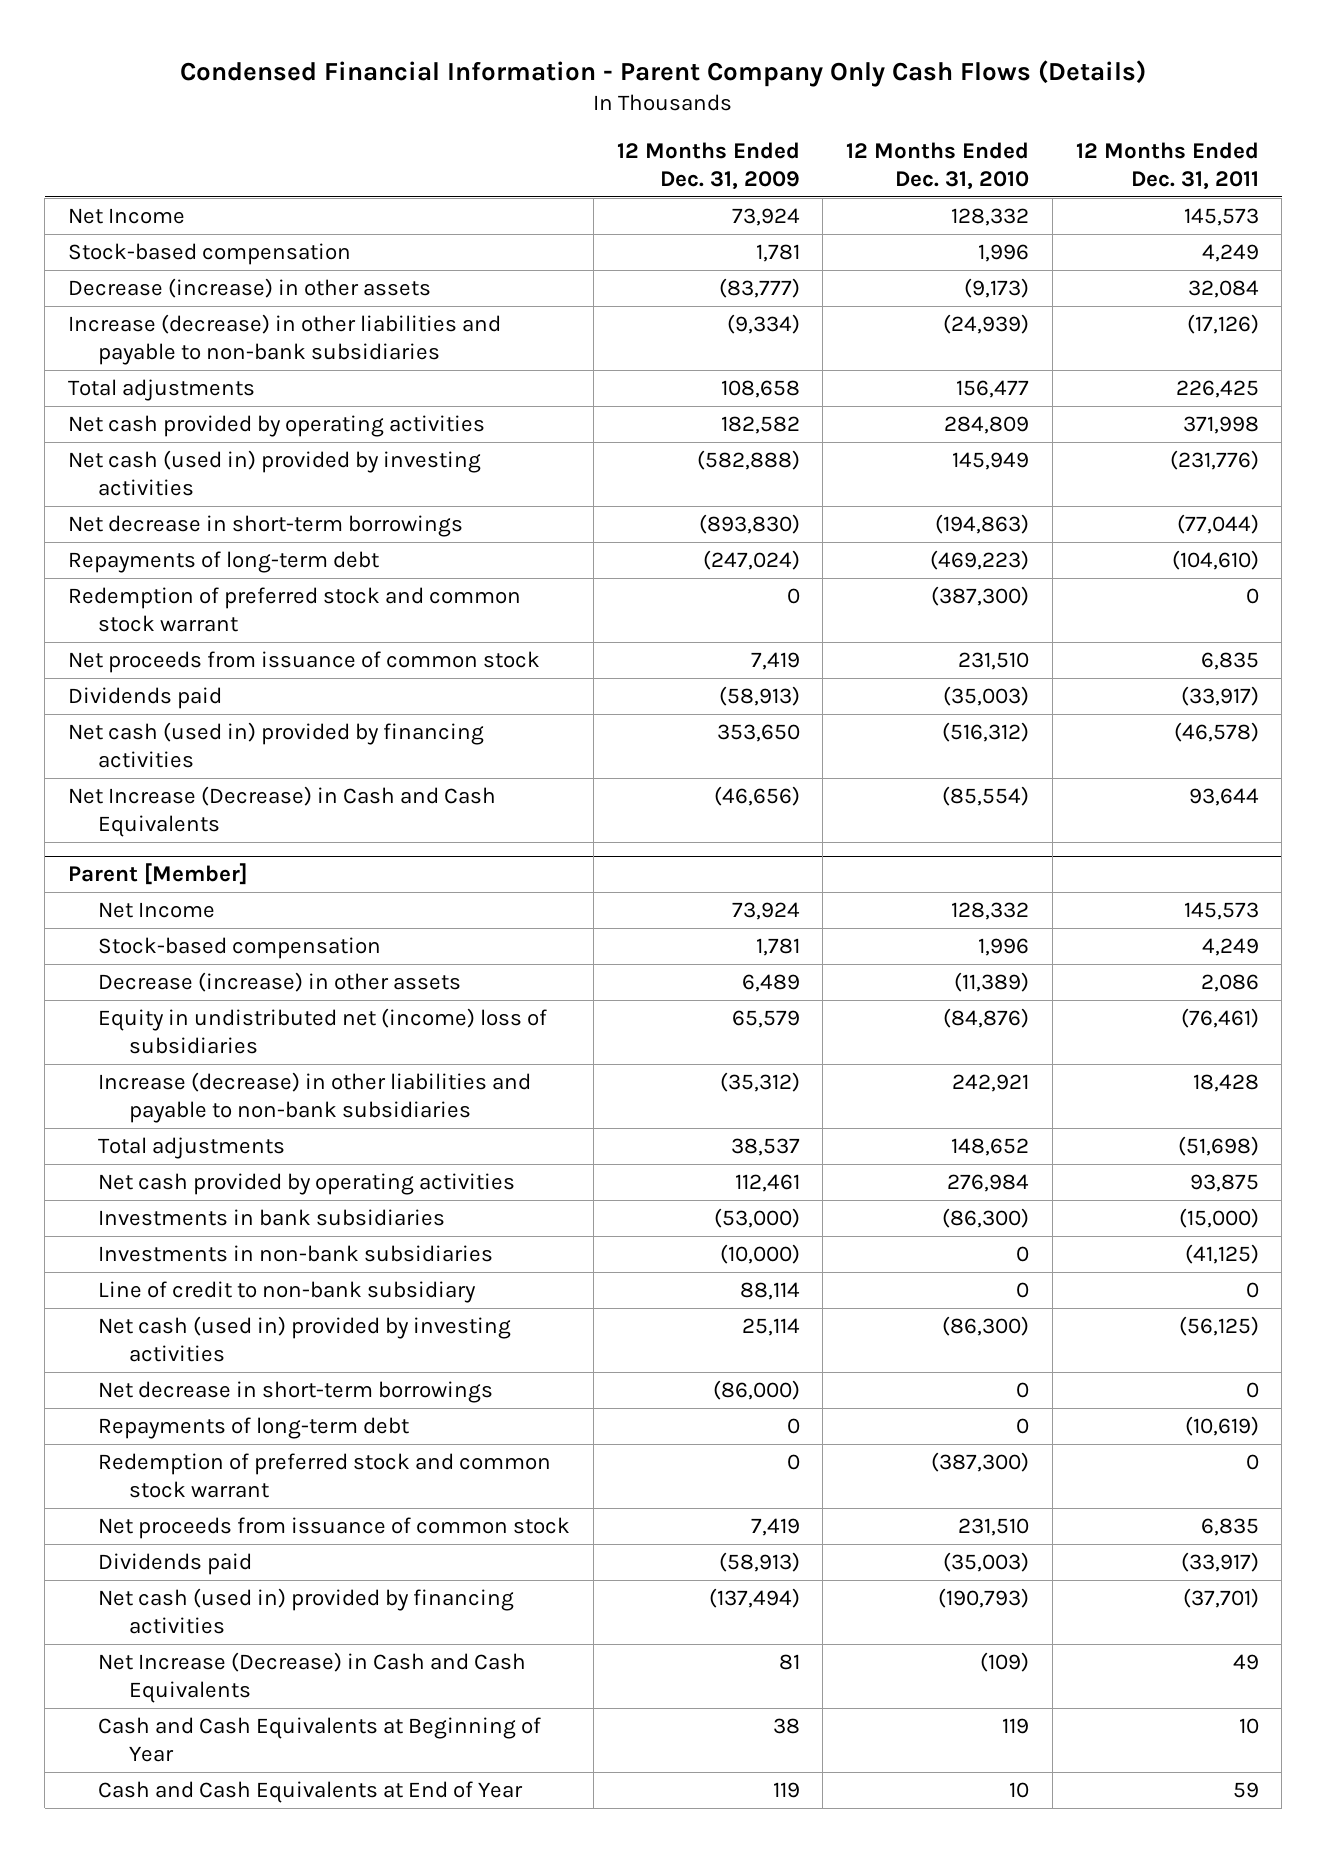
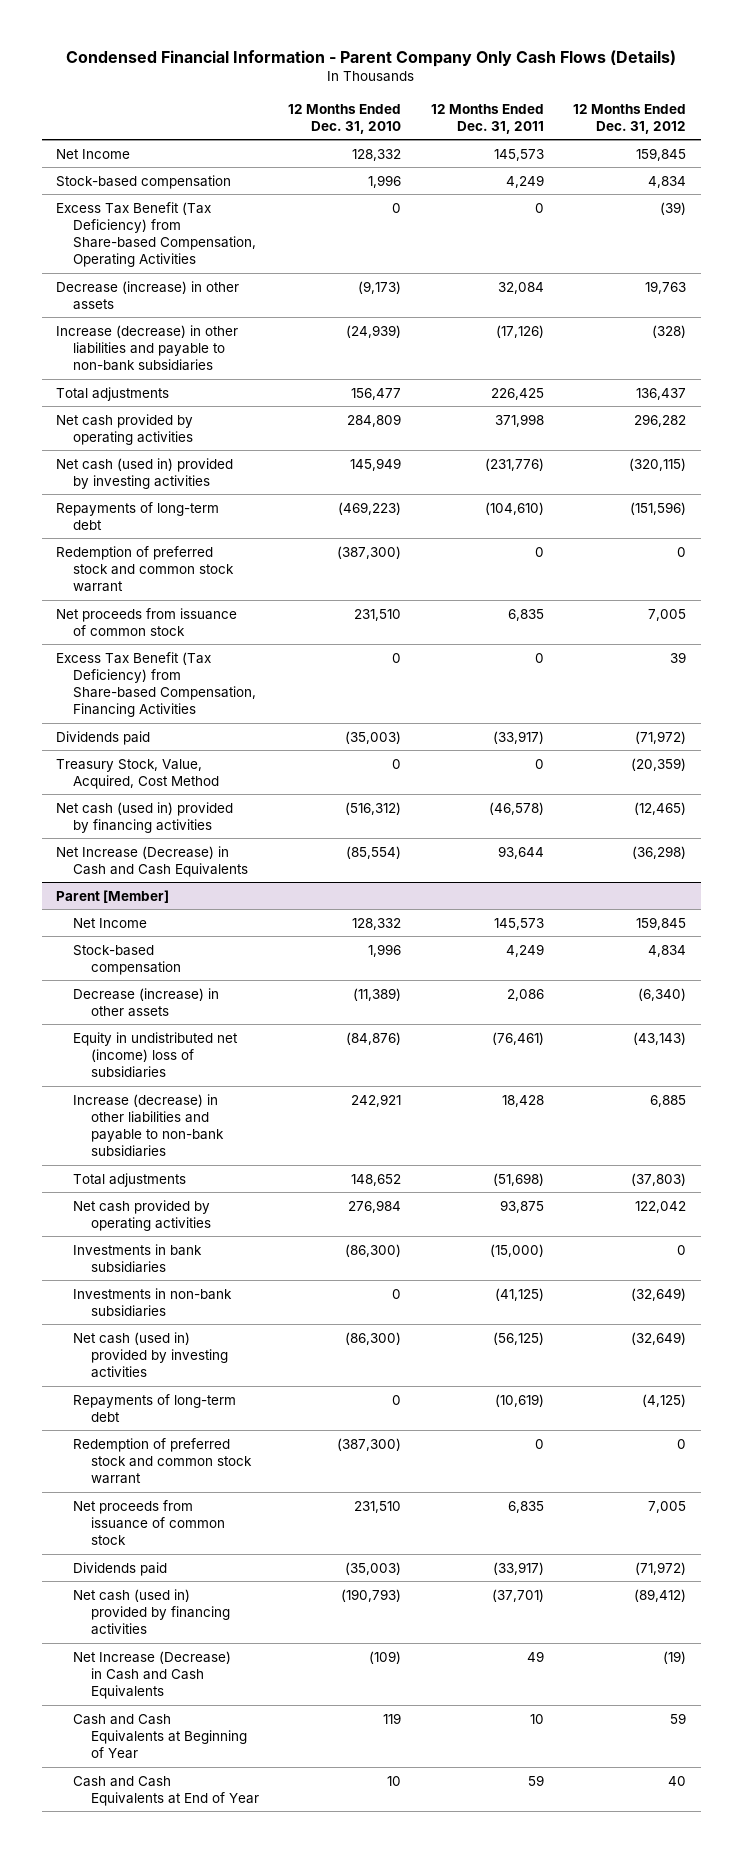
[616,141,800,191] 12 Months Ended Dec. 31, 2009 -> none
none -> [573,103,687,134] 12 Months Ended Dec. 31, 2012
none -> [56,201,257,268] Excess Tax Benefit (Tax Deficiency) from Share-based Compensation, Operating Activities
[67,514,463,537] Net decrease in short-term borrowings -> none
none -> [56,651,257,718] Excess Tax Benefit (Tax Deficiency) from Share-based Compensation, Financing Activities
none -> [56,758,220,789] Treasury Stock, Value, Acquired, Cost Method
[98,1280,477,1303] Line of credit to non-bank subsidiary -> none
[98,1380,494,1403] Net decrease in short-term borrowings -> none

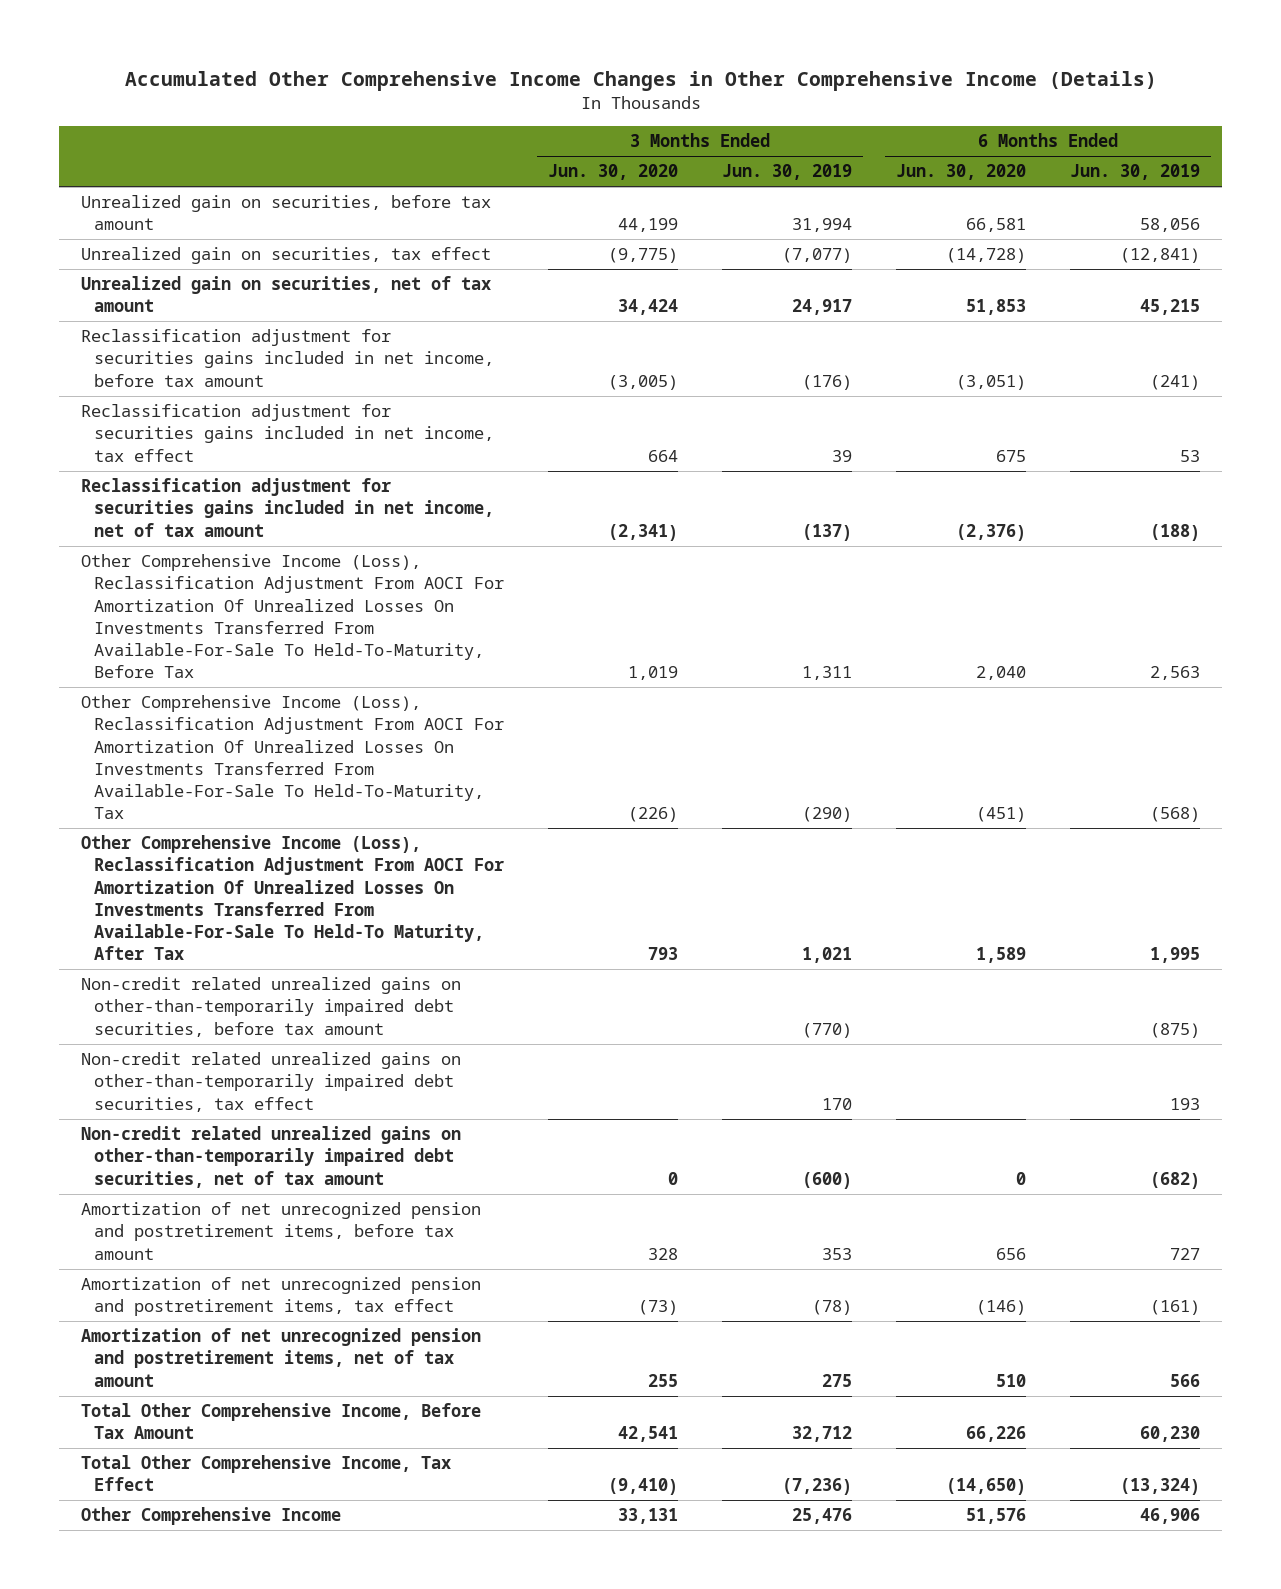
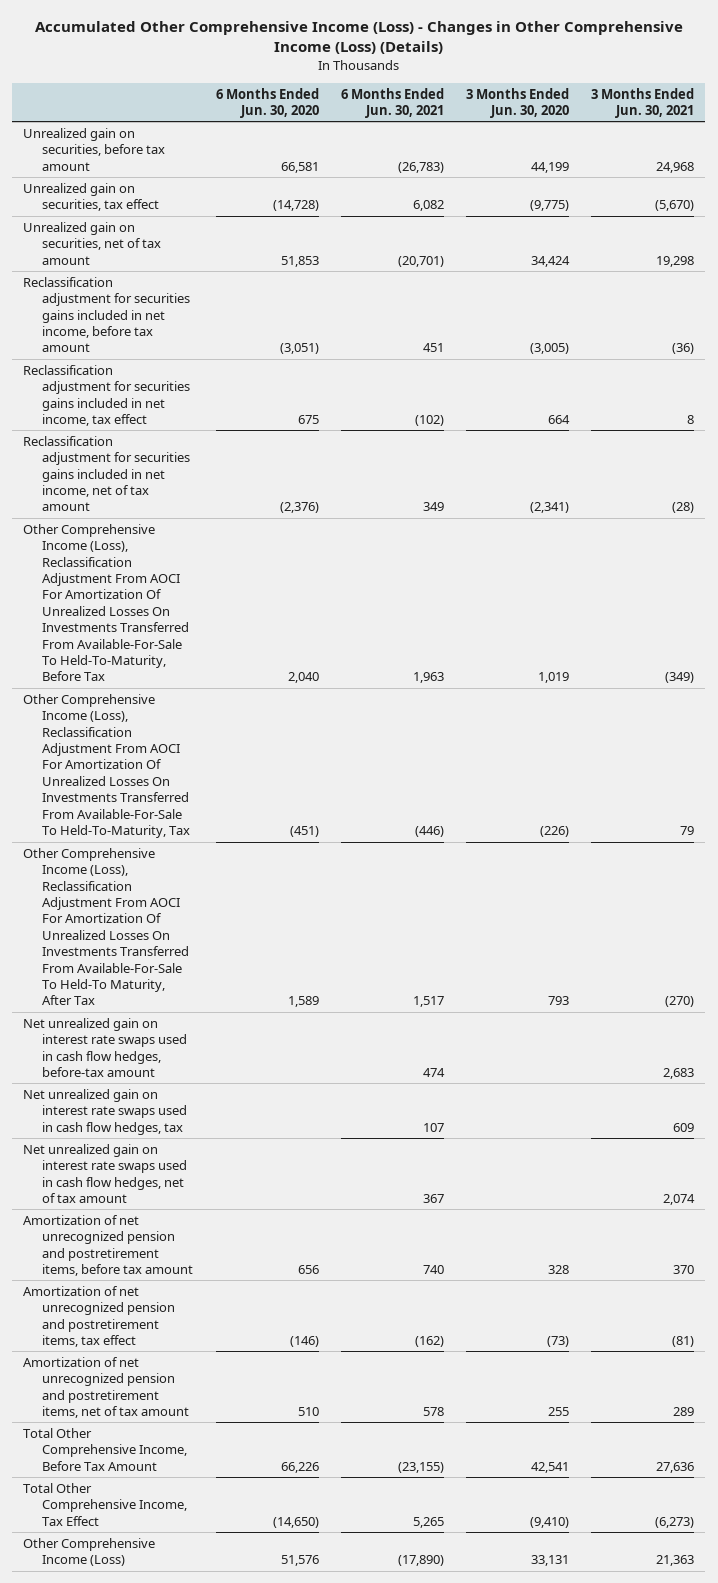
[124,70,1157,91] Accumulated Other Comprehensive Income Changes in Other Comprehensive Income (Details) -> [34,21,683,55] Accumulated Other Comprehensive Income (Loss) - Changes in Other Comprehensive Income (Loss) (Details)
[722,164,853,181] Jun. 30, 2019 -> none
[1070,164,1201,181] Jun. 30, 2019 -> none
none -> [340,87,444,119] 6 Months Ended Jun. 30, 2021
none -> [591,87,695,119] 3 Months Ended Jun. 30, 2021
[81,977,462,1037] Non-credit related unrealized gains on other-than-temporarily impaired debt securities, before tax amount -> none
[81,1052,462,1112] Non-credit related unrealized gains on other-than-temporarily impaired debt securities, tax effect -> none
[81,1126,462,1188] Non-credit related unrealized gains on other-than-temporarily impaired debt securities, net of tax amount -> none
none -> [23,1017,188,1078] Net unrealized gain on interest rate swaps used in cash flow hedges, before-tax amount
none -> [23,1088,188,1135] Net unrealized gain on interest rate swaps used in cash flow hedges, tax
none -> [23,1143,188,1204] Net unrealized gain on interest rate swaps used in cash flow hedges, net of tax amount
[81,1507,342,1526] Other Comprehensive Income -> [23,1537,156,1567] Other Comprehensive Income (Loss)

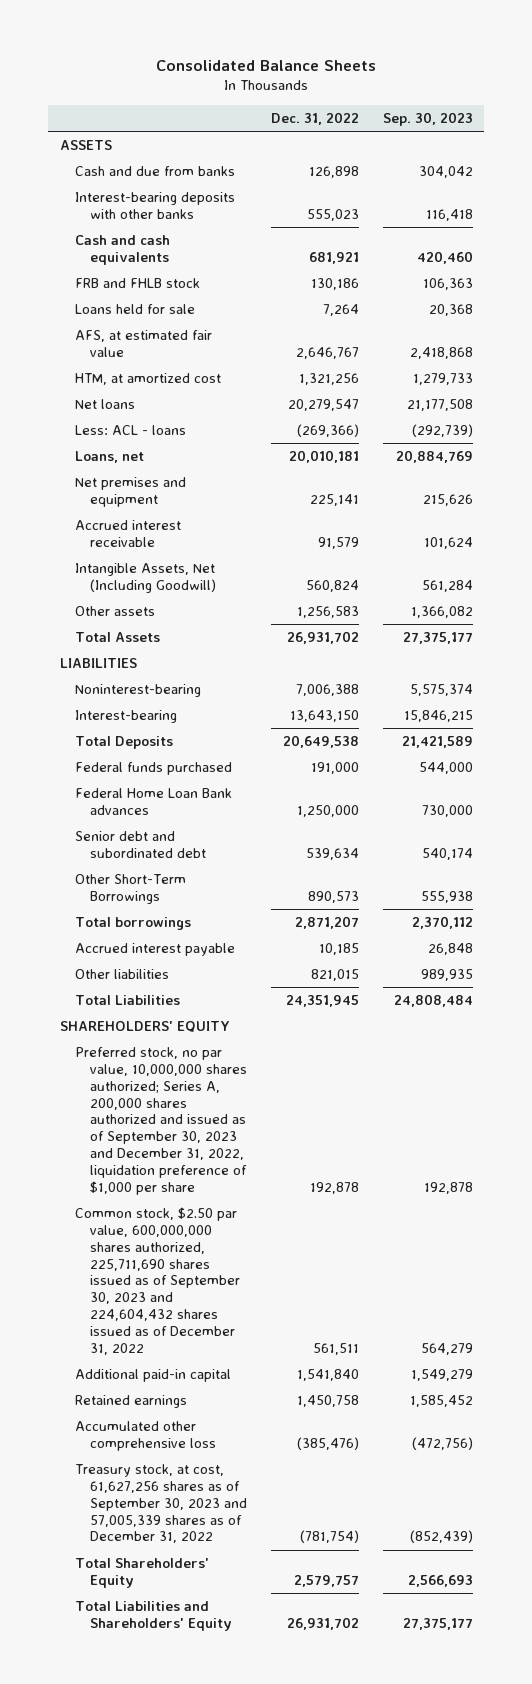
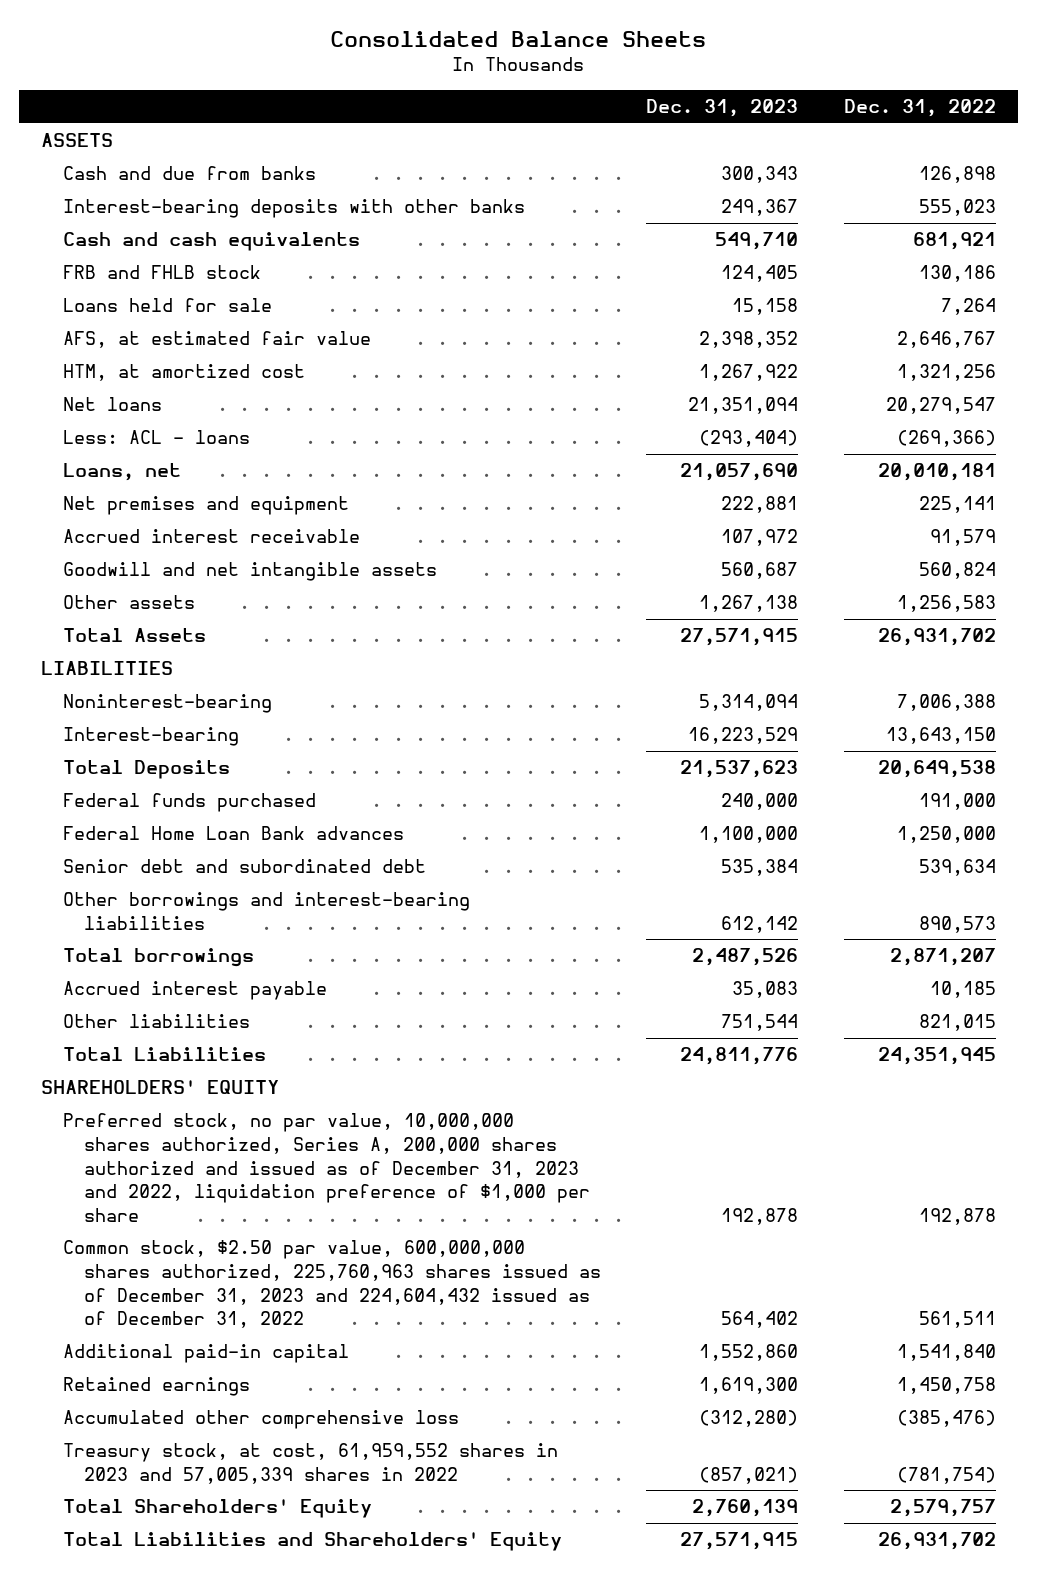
[382,111,473,126] Sep. 30, 2023 -> none
none -> [646,99,799,118] Dec. 31, 2023
[74,563,216,593] Intangible Assets, Net (Including Goodwill) -> [62,562,437,582] Goodwill and net intangible assets
[74,874,186,904] Other Short-Term Borrowings -> [62,892,470,930] Other borrowings and interest-bearing liabilities
[74,1047,247,1195] Preferred stock, no par value, 10,000,000 shares authorized; Series A, 200,000 shares authorized and issued as of September 30, 2023 and December 31, 2022, liquidation preference of $1,000 per share -> [62,1113,591,1222] Preferred stock, no par value, 10,000,000 shares authorized, Series A, 200,000 shares authorized and issued as of December 31, 2023 and 2022, liquidation preference of $1,000 per share
[74,1207,240,1355] Common stock, $2.50 par value, 600,000,000 shares authorized, 225,711,690 shares issued as of September 30, 2023 and 224,604,432 shares issued as of December 31, 2022 -> [62,1240,602,1329] Common stock, $2.50 par value, 600,000,000 shares authorized, 225,760,963 shares issued as of December 31, 2023 and 224,604,432 issued as of December 31, 2022
[74,1464,247,1544] Treasury stock, at cost, 61,627,256 shares as of September 30, 2023 and 57,005,339 shares as of December 31, 2022 -> [62,1443,558,1484] Treasury stock, at cost, 61,959,552 shares in 2023 and 57,005,339 shares in 2022

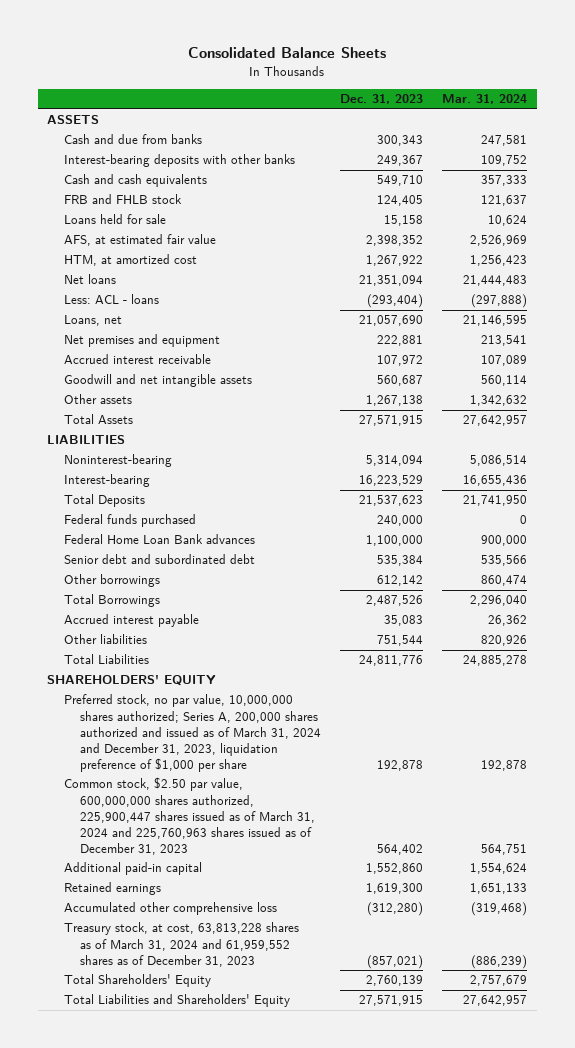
[843,99,996,118] Dec. 31, 2022 -> none
none -> [442,94,528,105] Mar. 31, 2024
[62,892,470,930] Other borrowings and interest-bearing liabilities -> [63,574,160,588] Other borrowings
[62,948,254,968] Total borrowings -> [63,594,160,608] Total Borrowings
[62,1113,591,1222] Preferred stock, no par value, 10,000,000 shares authorized, Series A, 200,000 shares authorized and issued as of December 31, 2023 and 2022, liquidation preference of $1,000 per share -> [63,694,322,772] Preferred stock, no par value, 10,000,000 shares authorized; Series A, 200,000 shares authorized and issued as of March 31, 2024 and December 31, 2023, liquidation preference of $1,000 per share
[62,1240,602,1329] Common stock, $2.50 par value, 600,000,000 shares authorized, 225,760,963 shares issued as of December 31, 2023 and 224,604,432 issued as of December 31, 2022 -> [63,777,316,855] Common stock, $2.50 par value, 600,000,000 shares authorized, 225,900,447 shares issued as of March 31, 2024 and 225,760,963 shares issued as of December 31, 2023
[62,1443,558,1484] Treasury stock, at cost, 61,959,552 shares in 2023 and 57,005,339 shares in 2022 -> [63,922,299,967] Treasury stock, at cost, 63,813,228 shares as of March 31, 2024 and 61,959,552 shares as of December 31, 2023

